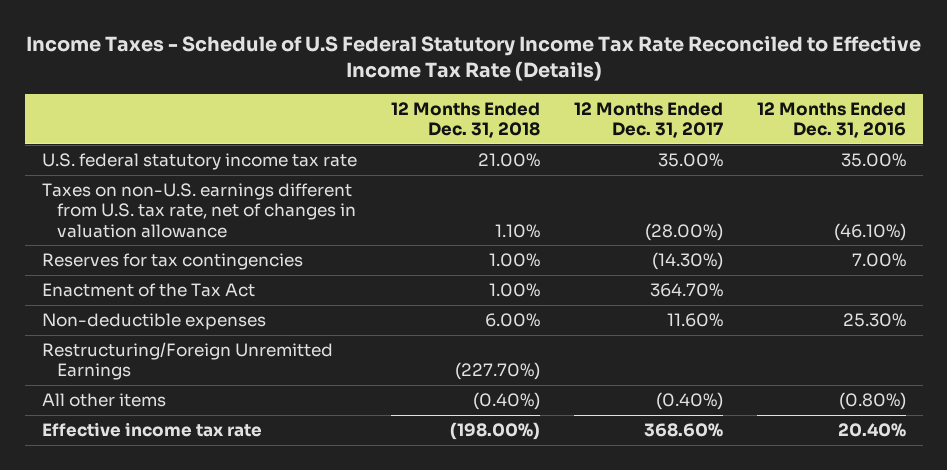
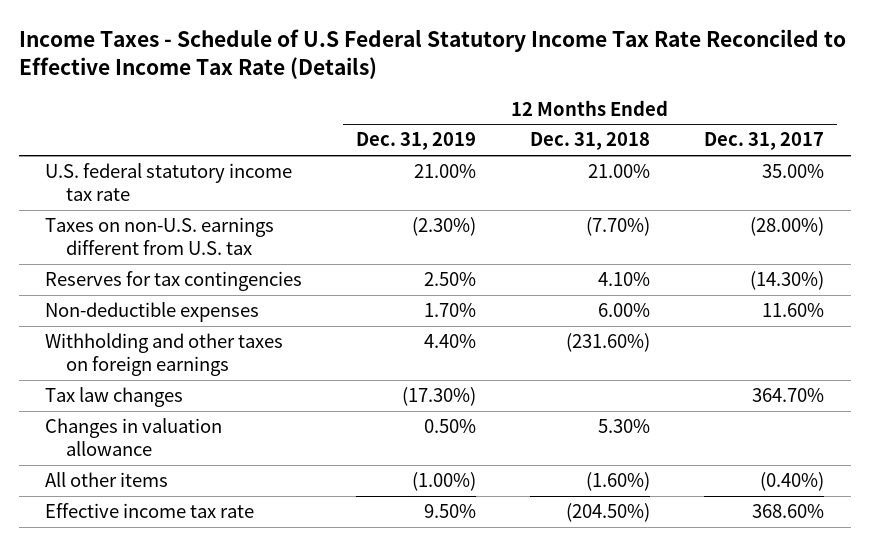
[756,101,906,139] 12 Months Ended Dec. 31, 2016 -> none
none -> [356,132,477,151] Dec. 31, 2019
[41,282,255,297] Enactment of the Tax Act -> none
[41,182,357,238] Taxes on non-U.S. earnings different from U.S. tax rate, net of changes in valuation allowance -> [45,217,275,256] Taxes on non-U.S. earnings different from U.S. tax
[494,223,540,238] 1.10% -> [586,217,651,237] (7.70%)
[488,252,540,267] 1.00% -> [598,272,651,287] 4.10%
[41,341,333,381] Restructuring/Foreign Unremitted Earnings -> none
none -> [45,333,284,377] Withholding and other taxes on foreign earnings
none -> [45,387,184,408] Tax law changes
none -> [45,418,223,457] Changes in valuation allowance
[472,391,540,410] (0.40%) -> [586,472,651,492] (1.60%)
[449,421,540,440] (198.00%) -> [566,503,651,523] (204.50%)

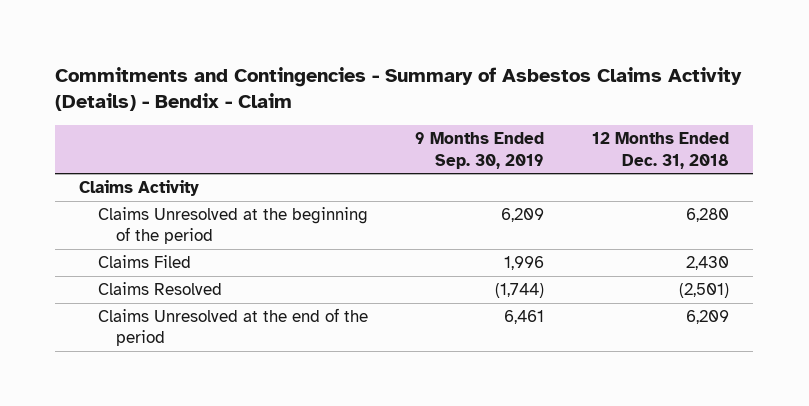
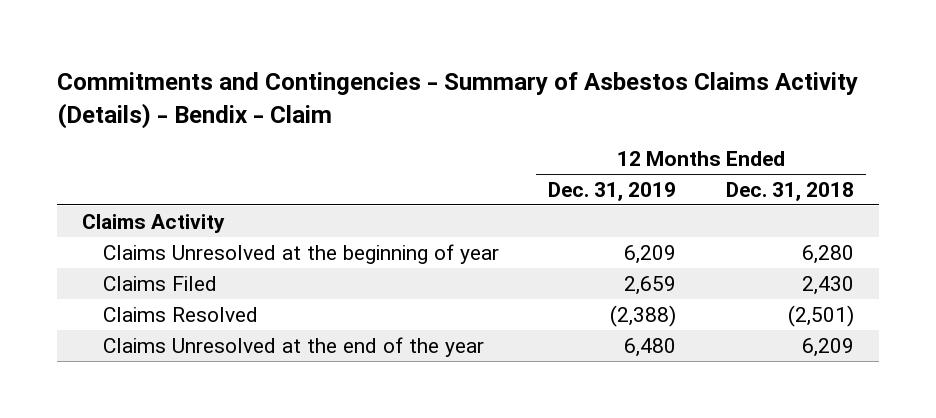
[415,132,545,169] 9 Months Ended Sep. 30, 2019 -> none
none -> [548,181,677,201] Dec. 31, 2019
[97,207,368,245] Claims Unresolved at the beginning of the period -> [102,243,499,264] Claims Unresolved at the beginning of year
[97,308,368,347] Claims Unresolved at the end of the period -> [102,336,484,357] Claims Unresolved at the end of the year

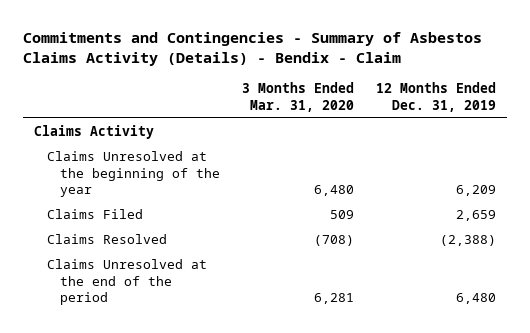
[725,181,854,201] Dec. 31, 2018 -> none
none -> [241,82,354,112] 3 Months Ended Mar. 31, 2020
[102,243,499,264] Claims Unresolved at the beginning of year -> [46,151,220,198] Claims Unresolved at the beginning of the year
[102,336,484,357] Claims Unresolved at the end of the year -> [46,259,207,306] Claims Unresolved at the end of the period

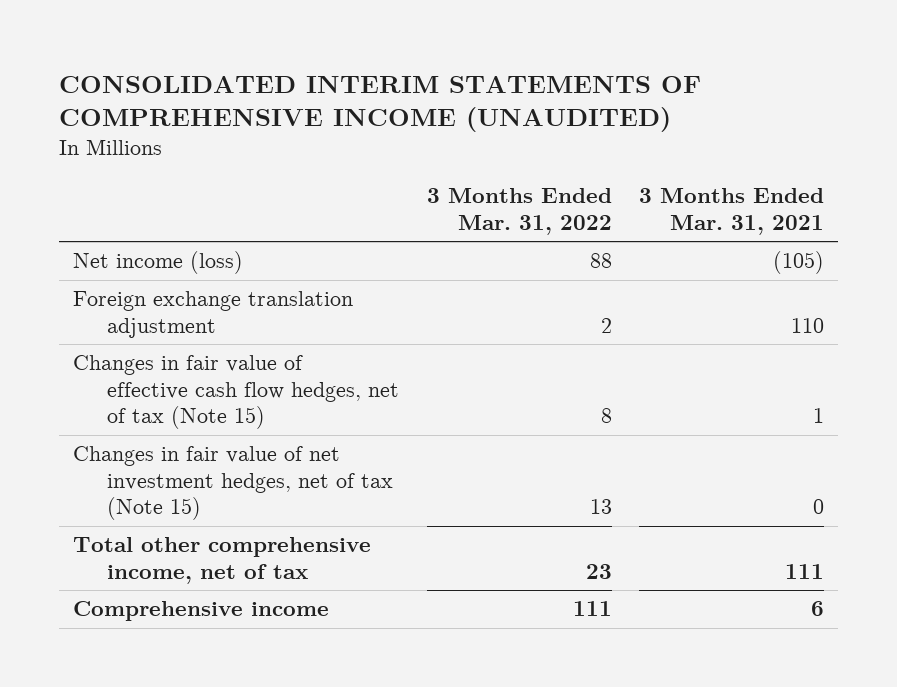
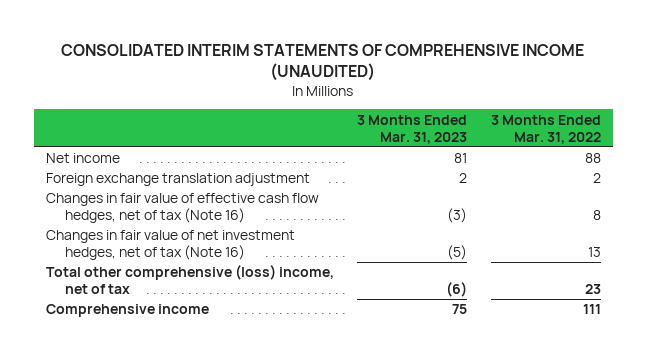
[639,188,825,235] 3 Months Ended Mar. 31, 2021 -> none
none -> [357,114,468,144] 3 Months Ended Mar. 31, 2023
[73,251,244,275] Net income (loss) -> [45,153,120,164] Net income
[73,355,400,430] Changes in fair value of effective cash flow hedges, net of tax (Note 15) -> [45,193,319,224] Changes in fair value of effective cash flow hedges, net of tax (Note 16)
[73,446,394,521] Changes in fair value of net investment hedges, net of tax (Note 15) -> [45,230,295,261] Changes in fair value of net investment hedges, net of tax (Note 16)
[73,537,372,584] Total other comprehensive income, net of tax -> [45,265,334,295] Total other comprehensive (loss) income, net of tax

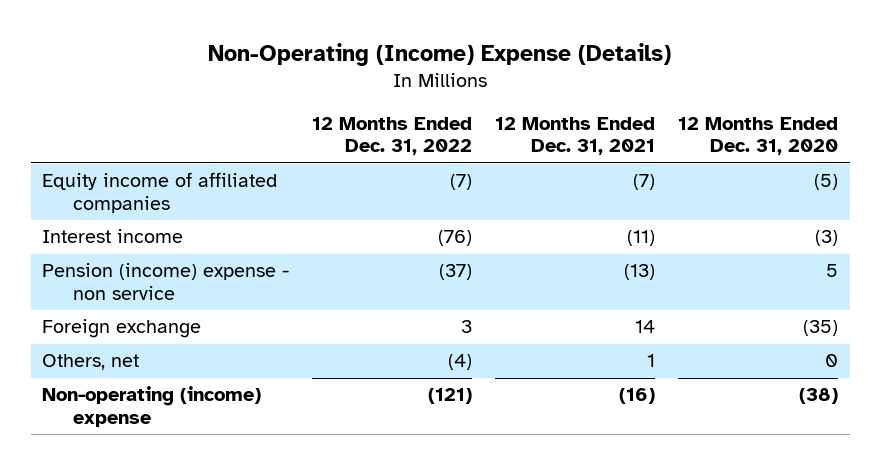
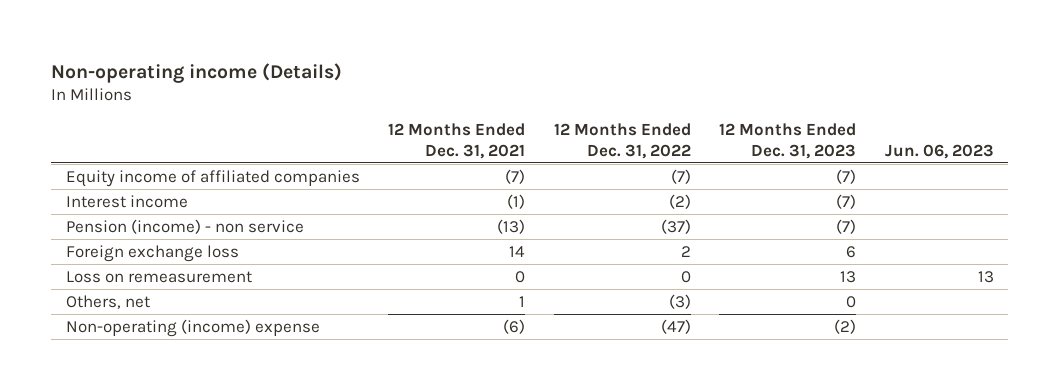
[208,42,672,66] Non-Operating (Income) Expense (Details) -> [51,62,343,83] Non-operating income (Details)
[678,116,839,156] 12 Months Ended Dec. 31, 2020 -> none
none -> [719,122,857,159] 12 Months Ended Dec. 31, 2023
none -> [884,143,994,159] Jun. 06, 2023
[438,230,473,247] (76) -> [668,193,691,209] (2)
[627,230,656,247] (11) -> [507,193,526,209] (1)
[42,263,290,301] Pension (income) expense - non service -> [65,218,304,234] Pension (income) - non service
[42,319,202,339] Foreign exchange -> [65,244,239,262] Foreign exchange loss
[461,320,473,334] 3 -> [680,245,691,257] 2
none -> [65,270,252,283] Loss on remeasurement
[448,354,473,371] (4) -> [668,293,691,309] (3)
[428,388,473,405] (121) -> [660,318,691,334] (47)
[619,388,656,405] (16) -> [503,318,526,334] (6)

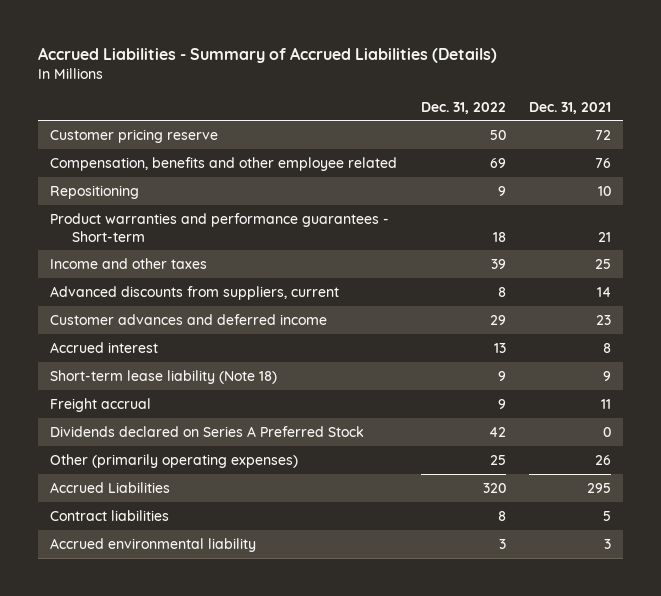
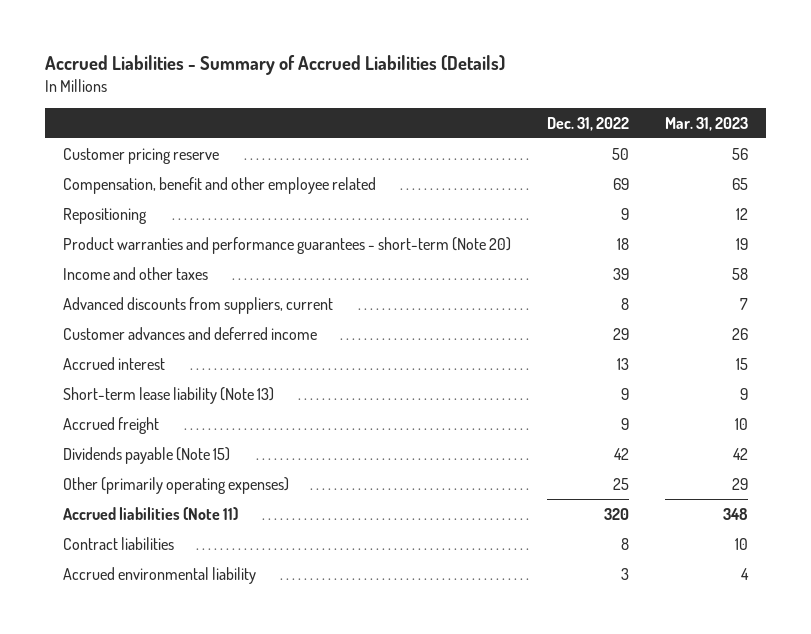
[529,101,612,114] Dec. 31, 2021 -> none
none -> [665,116,749,131] Mar. 31, 2023
[49,156,397,171] Compensation, benefits and other employee related -> [63,176,377,194] Compensation, benefit and other employee related
[49,212,389,242] Product warranties and performance guarantees - Short-term -> [63,236,512,254] Product warranties and performance guarantees - short-term (Note 20)
[49,369,277,384] Short-term lease liability (Note 18) -> [63,386,275,404] Short-term lease liability (Note 13)
[49,397,151,412] Freight accrual -> [63,416,160,434] Accrued freight
[49,425,364,437] Dividends declared on Series A Preferred Stock -> [63,446,231,464] Dividends payable (Note 15)
[49,481,170,493] Accrued Liabilities -> [63,506,239,520] Accrued liabilities (Note 11)

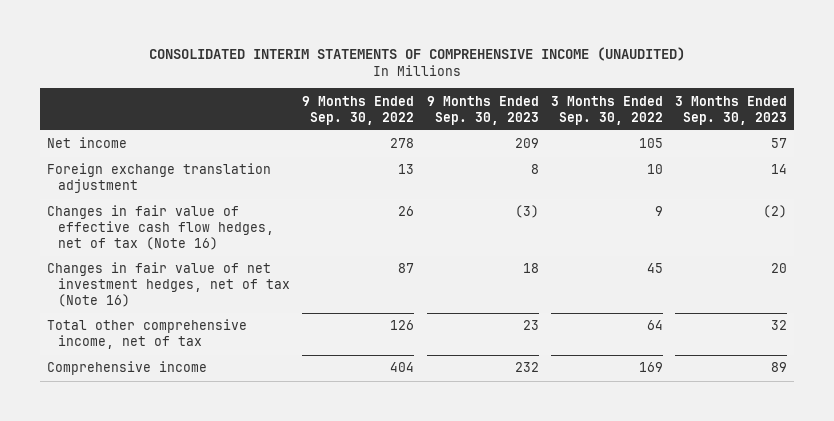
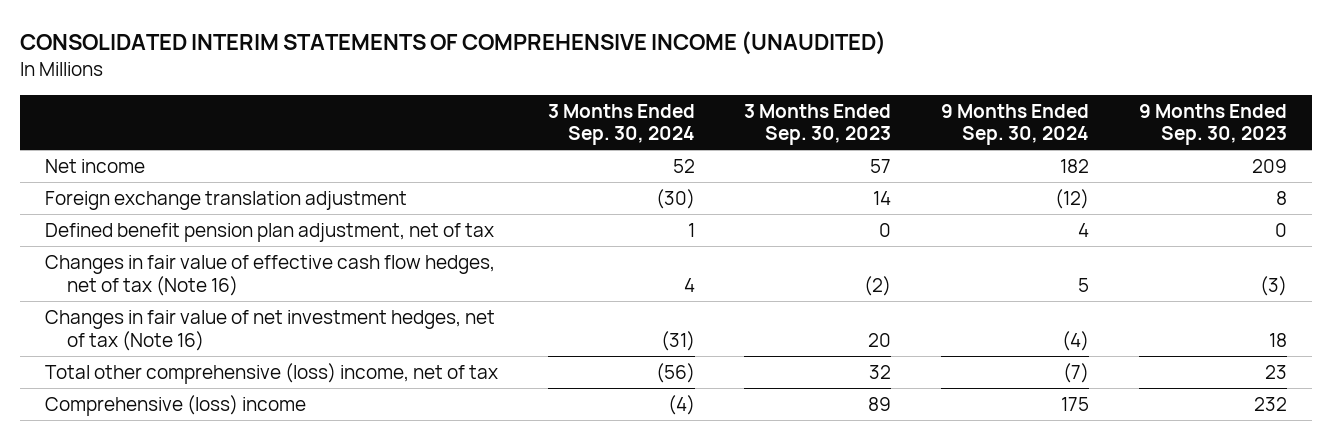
[302,95,415,125] 9 Months Ended Sep. 30, 2022 -> none
[551,95,664,125] 3 Months Ended Sep. 30, 2022 -> none
none -> [547,103,695,146] 3 Months Ended Sep. 30, 2024
none -> [941,103,1090,146] 9 Months Ended Sep. 30, 2024
none -> [45,222,495,242] Defined benefit pension plan adjustment, net of tax
[46,319,247,350] Total other comprehensive income, net of tax -> [45,362,499,384] Total other comprehensive (loss) income, net of tax
[46,361,207,376] Comprehensive income -> [45,394,307,416] Comprehensive (loss) income

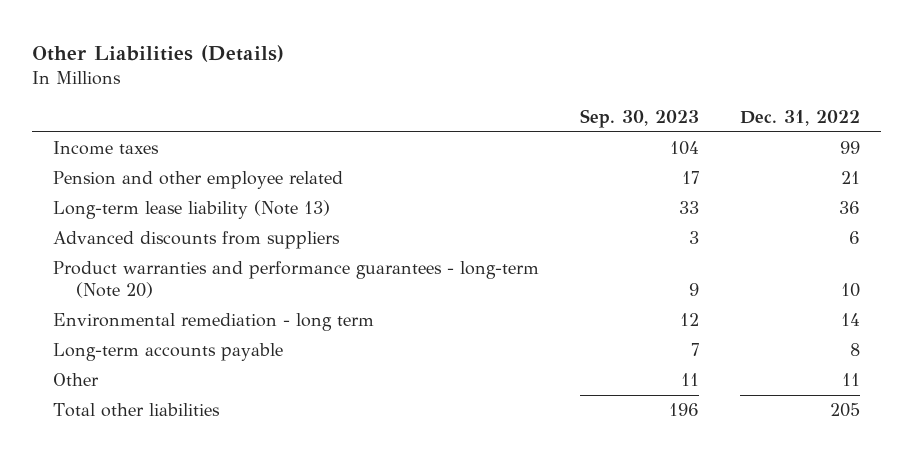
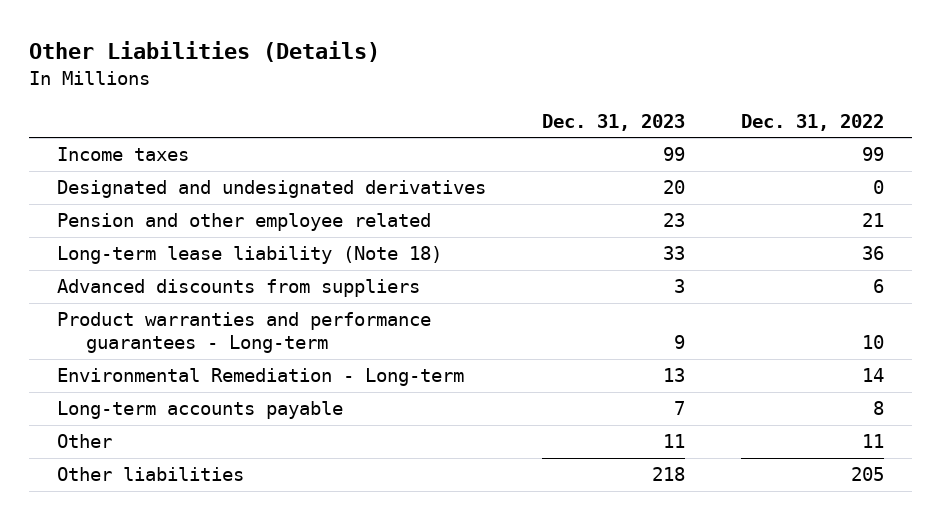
[579,109,699,129] Sep. 30, 2023 -> none
none -> [542,113,686,131] Dec. 31, 2023
none -> [57,180,487,199] Designated and undesignated derivatives
[52,200,330,220] Long-term lease liability (Note 13) -> [57,246,443,265] Long-term lease liability (Note 18)
[52,261,539,299] Product warranties and performance guarantees - long-term (Note 20) -> [57,312,432,354] Product warranties and performance guarantees - Long-term
[52,313,374,332] Environmental remediation - long term -> [57,368,465,387] Environmental Remediation - Long-term
[52,403,220,418] Total other liabilities -> [57,467,245,482] Other liabilities

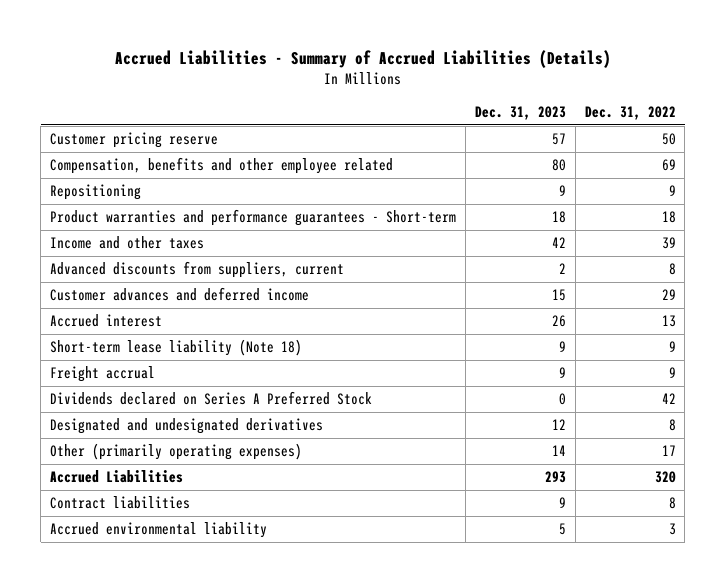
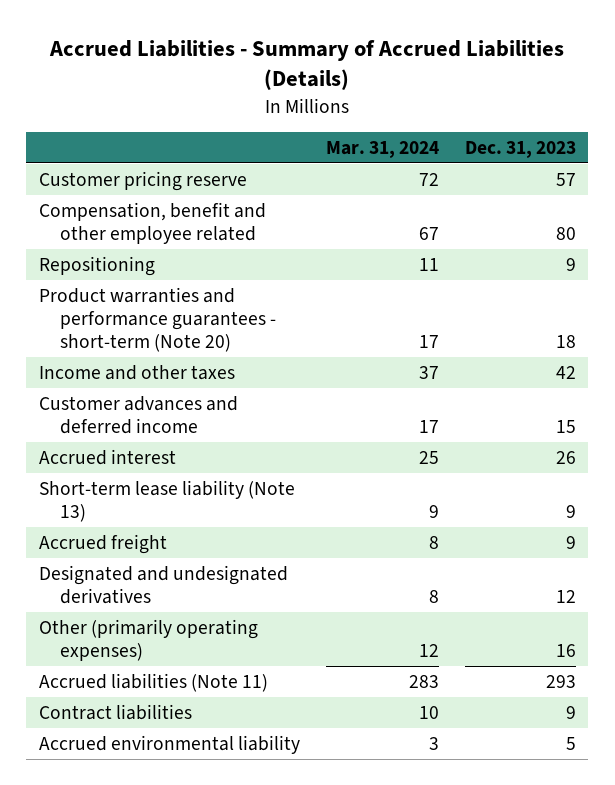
[584,106,676,121] Dec. 31, 2022 -> none
none -> [325,140,439,158] Mar. 31, 2024
[50,157,394,175] Compensation, benefits and other employee related -> [39,201,267,245] Compensation, benefit and other employee related
[50,209,457,227] Product warranties and performance guarantees - Short-term -> [39,286,276,353] Product warranties and performance guarantees - short-term (Note 20)
[50,261,345,279] Advanced discounts from suppliers, current -> none
[50,391,373,406] Dividends declared on Series A Preferred Stock -> none
[50,339,303,357] Short-term lease liability (Note 18) -> [39,479,296,523] Short-term lease liability (Note 13)
[50,366,156,383] Freight accrual -> [39,533,168,554] Accrued freight
[551,445,566,457] 14 -> [555,644,576,658] 16
[50,470,184,484] Accrued Liabilities -> [39,672,269,692] Accrued liabilities (Note 11)

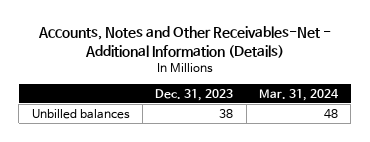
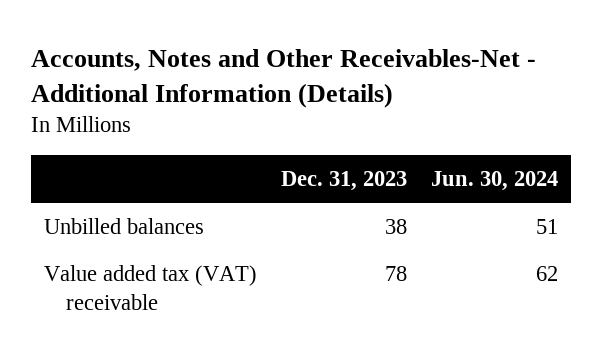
[258,88,339,101] Mar. 31, 2024 -> none
none -> [431,171,559,192] Jun. 30, 2024
none -> [43,264,257,311] Value added tax (VAT) receivable

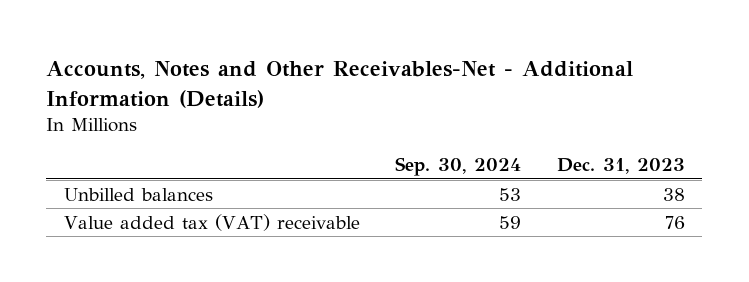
[431,171,559,192] Jun. 30, 2024 -> none
none -> [395,157,522,177] Sep. 30, 2024
[385,265,408,281] 78 -> [664,215,685,229] 76

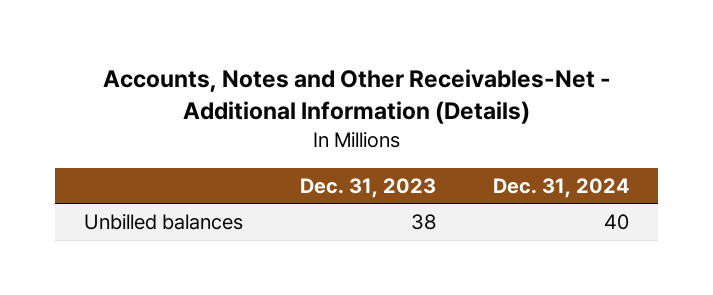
[395,157,522,177] Sep. 30, 2024 -> none
none -> [493,177,630,198] Dec. 31, 2024
[64,213,361,231] Value added tax (VAT) receivable -> none

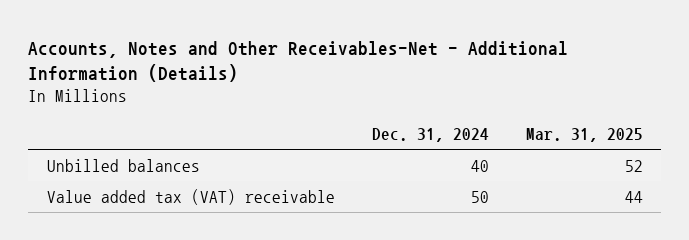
[300,177,437,198] Dec. 31, 2023 -> none
none -> [525,127,643,142] Mar. 31, 2025
none -> [46,188,335,205] Value added tax (VAT) receivable

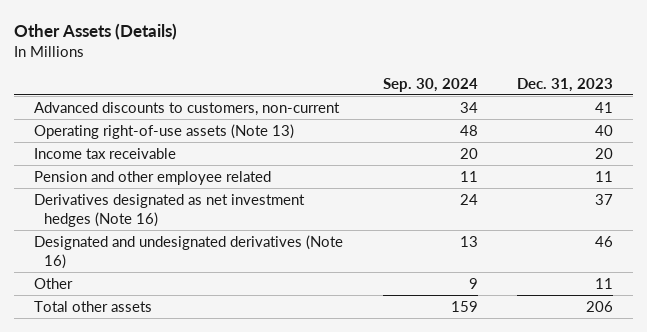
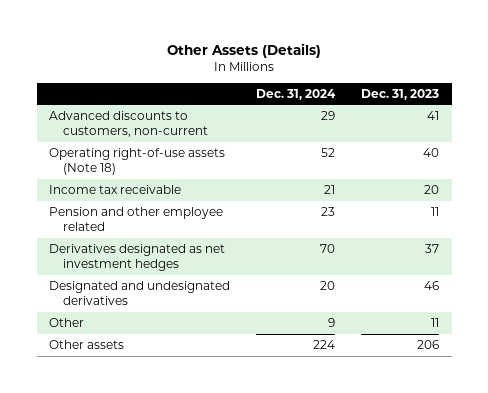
[382,77,478,92] Sep. 30, 2024 -> none
none -> [256,88,337,100] Dec. 31, 2024
[33,123,294,139] Operating right-of-use assets (Note 13) -> [49,148,226,176] Operating right-of-use assets (Note 18)
[33,193,305,227] Derivatives designated as net investment hedges (Note 16) -> [49,244,226,272] Derivatives designated as net investment hedges
[33,234,343,269] Designated and undesignated derivatives (Note 16) -> [49,281,231,306] Designated and undesignated derivatives
[33,300,152,312] Total other assets -> [49,340,125,350] Other assets

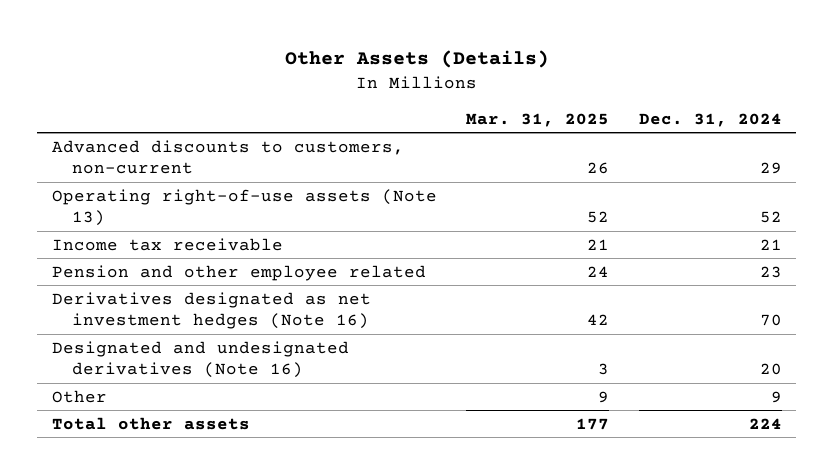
[360,88,439,100] Dec. 31, 2023 -> none
none -> [466,113,610,128] Mar. 31, 2025
[49,148,226,176] Operating right-of-use assets (Note 18) -> [51,188,437,227] Operating right-of-use assets (Note 13)
[49,244,226,272] Derivatives designated as net investment hedges -> [51,291,371,330] Derivatives designated as net investment hedges (Note 16)
[49,281,231,306] Designated and undesignated derivatives -> [51,340,349,379] Designated and undesignated derivatives (Note 16)
[49,340,125,350] Other assets -> [51,416,250,430] Total other assets

